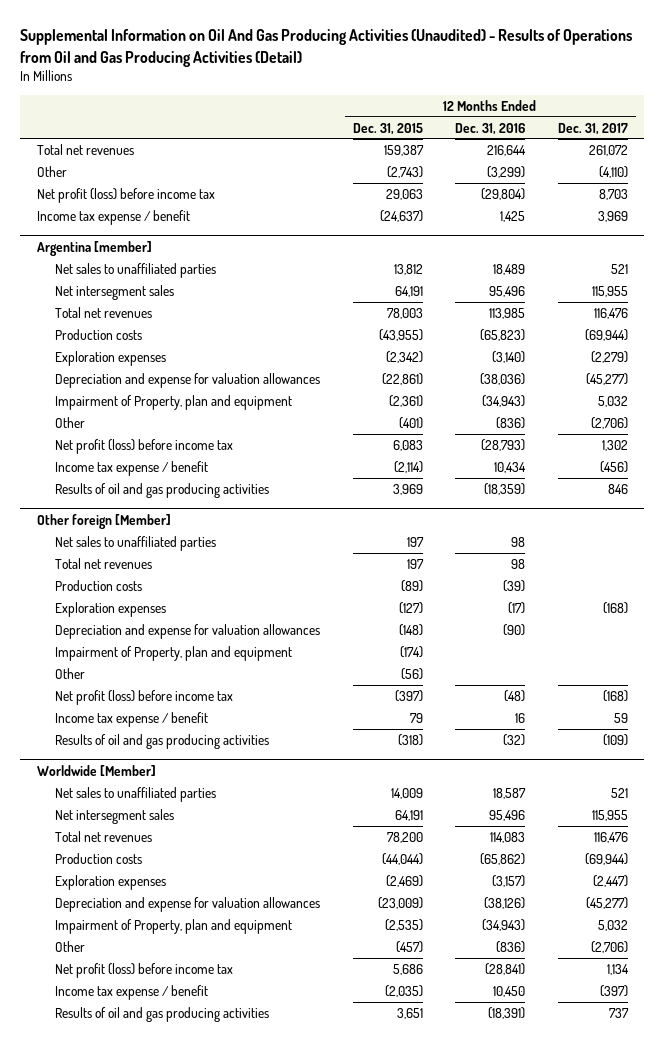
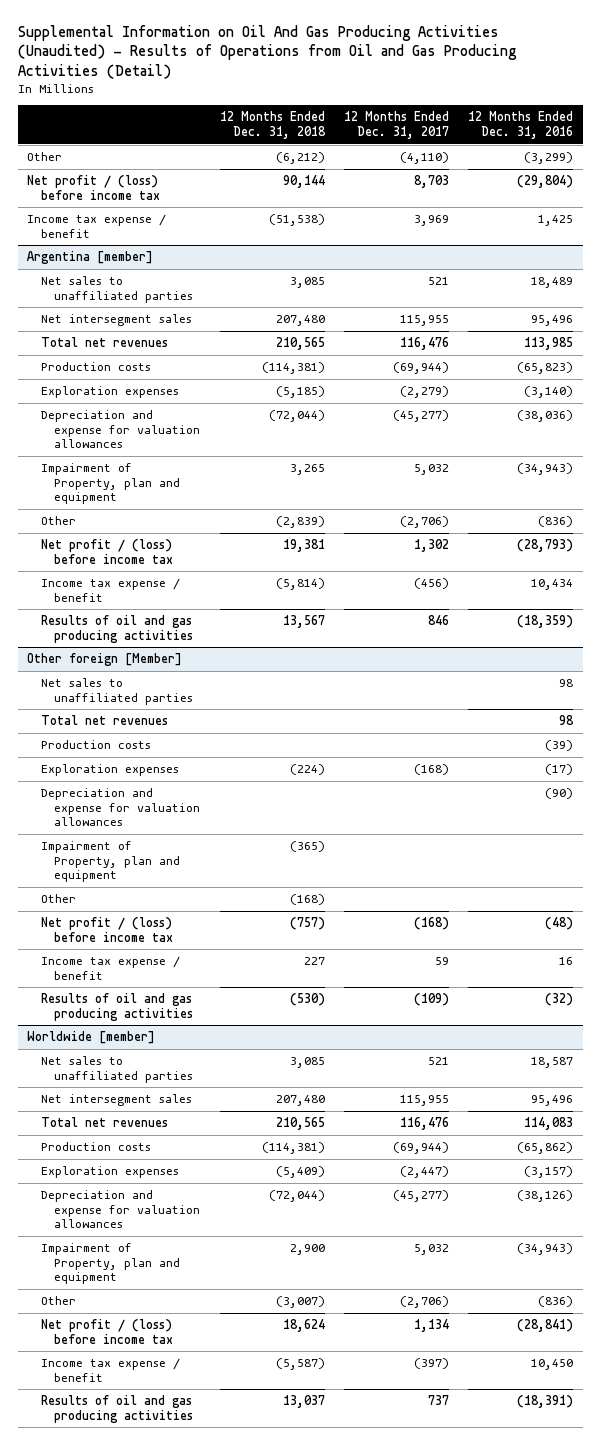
[352,122,423,135] Dec. 31, 2015 -> none
none -> [219,111,326,139] 12 Months Ended Dec. 31, 2018
[36,143,134,155] Total net revenues -> none
[36,187,215,203] Net profit (loss) before income tax -> [27,175,160,200] Net profit / (loss) before income tax
[55,438,234,454] Net profit (loss) before income tax -> [40,539,174,564] Net profit / (loss) before income tax
[55,689,234,705] Net profit (loss) before income tax -> [40,917,174,942] Net profit / (loss) before income tax
[36,764,156,776] Worldwide [Member] -> [27,1031,156,1045] Worldwide [member]
[55,962,234,978] Net profit (loss) before income tax -> [40,1319,174,1344] Net profit / (loss) before income tax

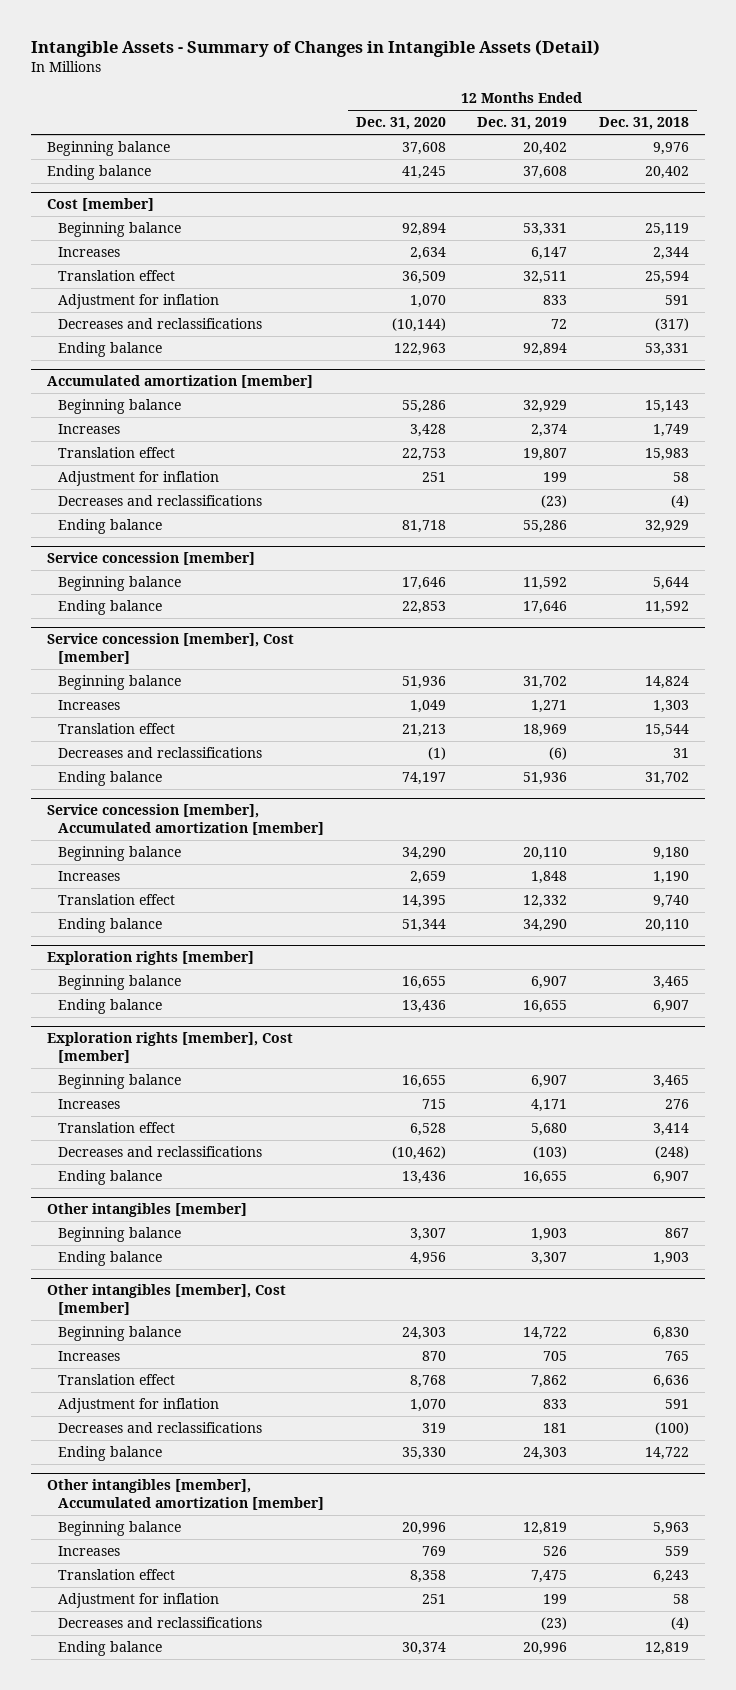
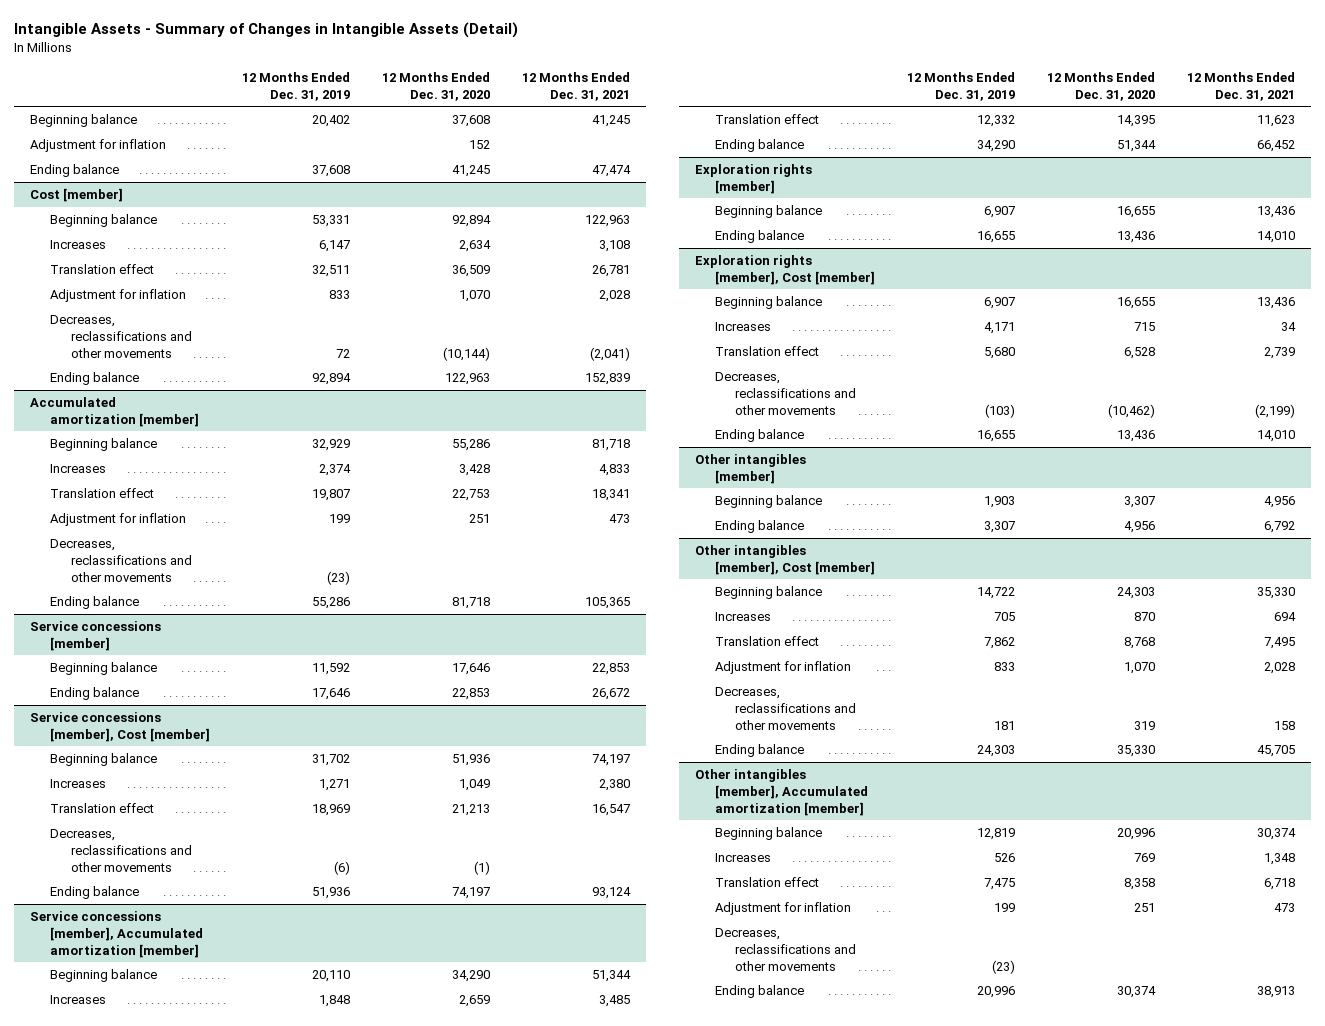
[599,117,690,131] Dec. 31, 2018 -> none
none -> [522,71,631,101] 12 Months Ended Dec. 31, 2021
none -> [30,138,167,152] Adjustment for inflation
[58,318,263,330] Decreases and reclassifications -> [50,314,192,358] Decreases, reclassifications and other movements
[58,495,263,507] Decreases and reclassifications -> [50,538,192,582] Decreases, reclassifications and other movements
[46,552,255,566] Service concession [member] -> [30,620,162,651] Service concessions [member]
[46,633,294,665] Service concession [member], Cost [member] -> [30,711,211,742] Service concessions [member], Cost [member]
[58,747,263,759] Decreases and reclassifications -> [50,828,192,872] Decreases, reclassifications and other movements
[46,804,325,836] Service concession [member], Accumulated amortization [member] -> [30,910,204,958] Service concessions [member], Accumulated amortization [member]
[58,1146,263,1158] Decreases and reclassifications -> [714,371,857,415] Decreases, reclassifications and other movements
[58,1422,263,1434] Decreases and reclassifications -> [714,686,857,730] Decreases, reclassifications and other movements
[58,1617,263,1629] Decreases and reclassifications -> [714,927,857,971] Decreases, reclassifications and other movements

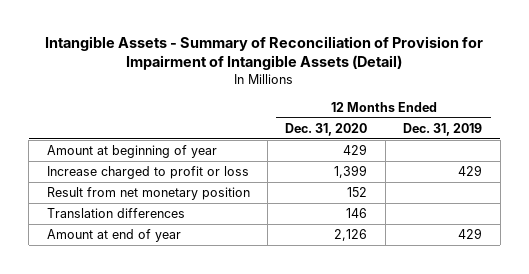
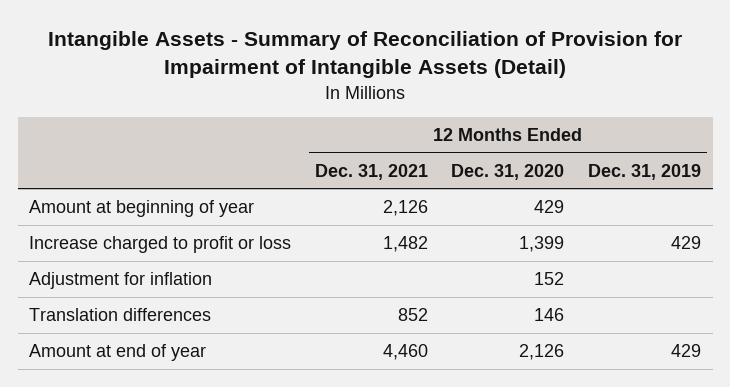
none -> [314,163,428,180] Dec. 31, 2021
[46,187,250,201] Result from net monetary position -> [29,272,213,290] Adjustment for inflation

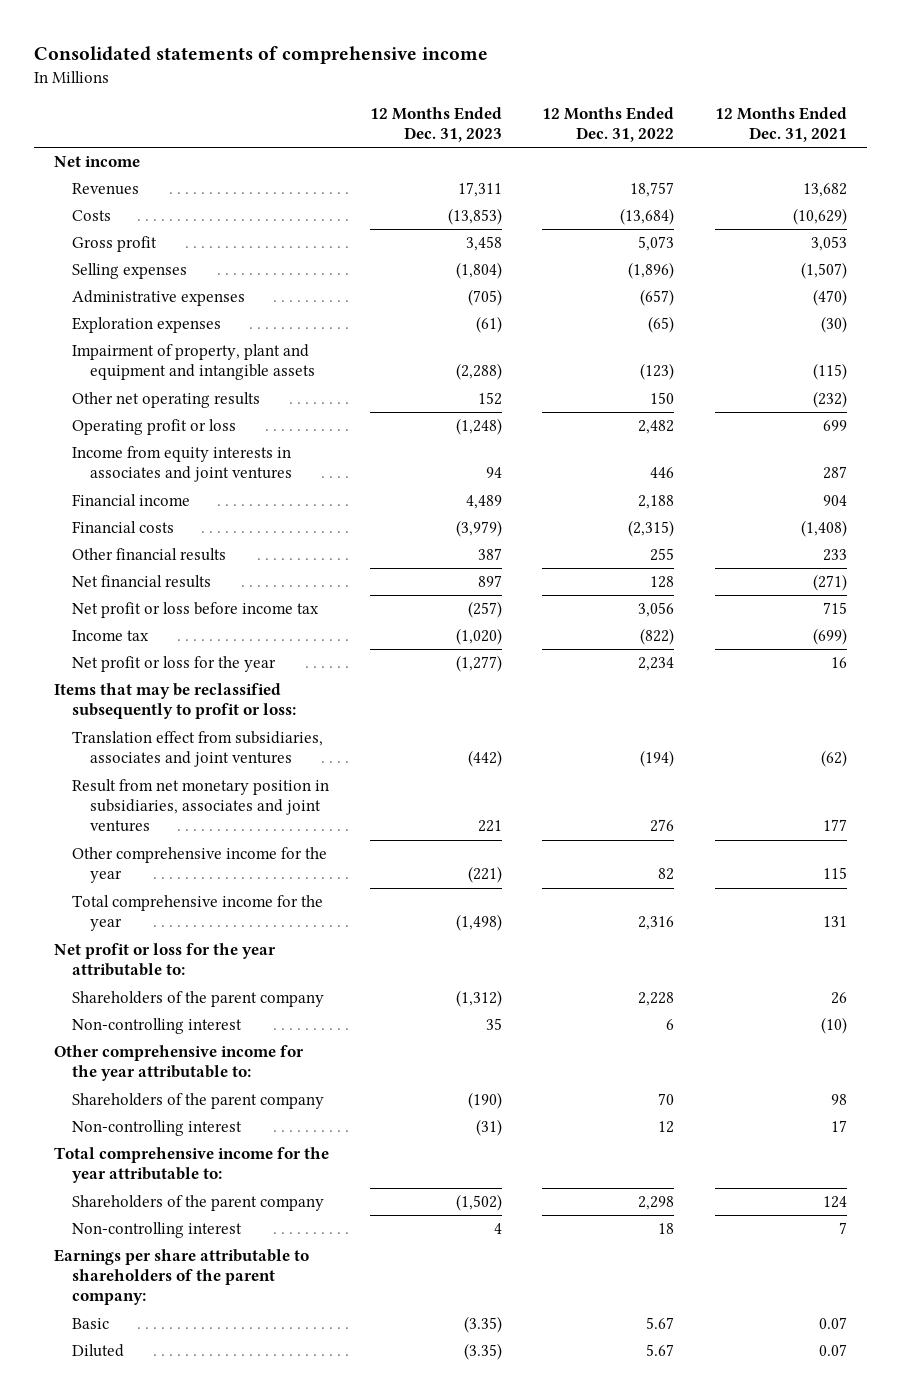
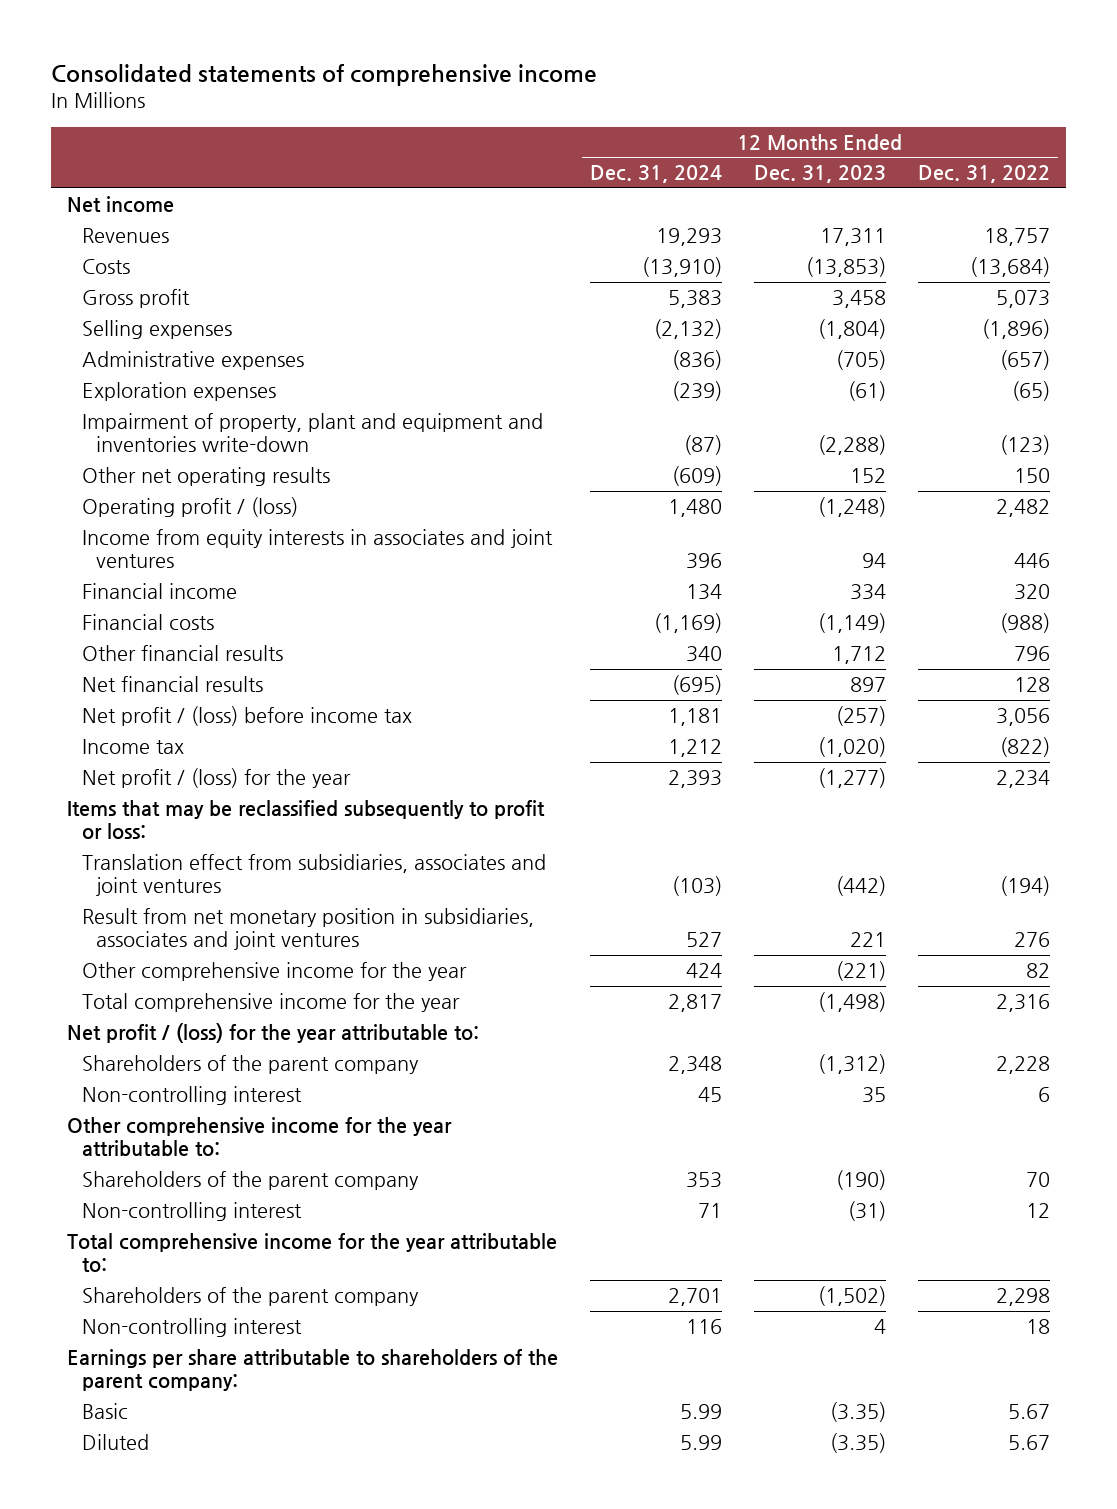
[714,106,847,143] 12 Months Ended Dec. 31, 2021 -> none
none -> [589,165,722,184] Dec. 31, 2024
[72,344,315,381] Impairment of property, plant and equipment and intangible assets -> [81,413,543,453] Impairment of property, plant and equipment and inventories write-down
[72,419,237,436] Operating profit or loss -> [81,497,298,518] Operating profit / (loss)
[465,495,502,510] 4,489 -> [849,584,886,601] 334
[638,495,675,510] 2,188 -> [1013,584,1050,601] 320
[455,520,502,538] (3,979) -> [817,613,886,634] (1,149)
[628,520,675,538] (2,315) -> [999,613,1050,634] (988)
[477,548,502,561] 387 -> [831,646,886,665] 1,712
[650,548,675,562] 255 -> [1013,646,1050,662] 796
[72,602,320,619] Net profit or loss before income tax -> [81,706,412,727] Net profit / (loss) before income tax
[72,656,277,673] Net profit or loss for the year -> [81,768,351,789] Net profit / (loss) for the year
[54,943,277,977] Net profit or loss for the year attributable to: -> [67,1023,480,1044] Net profit / (loss) for the year attributable to:

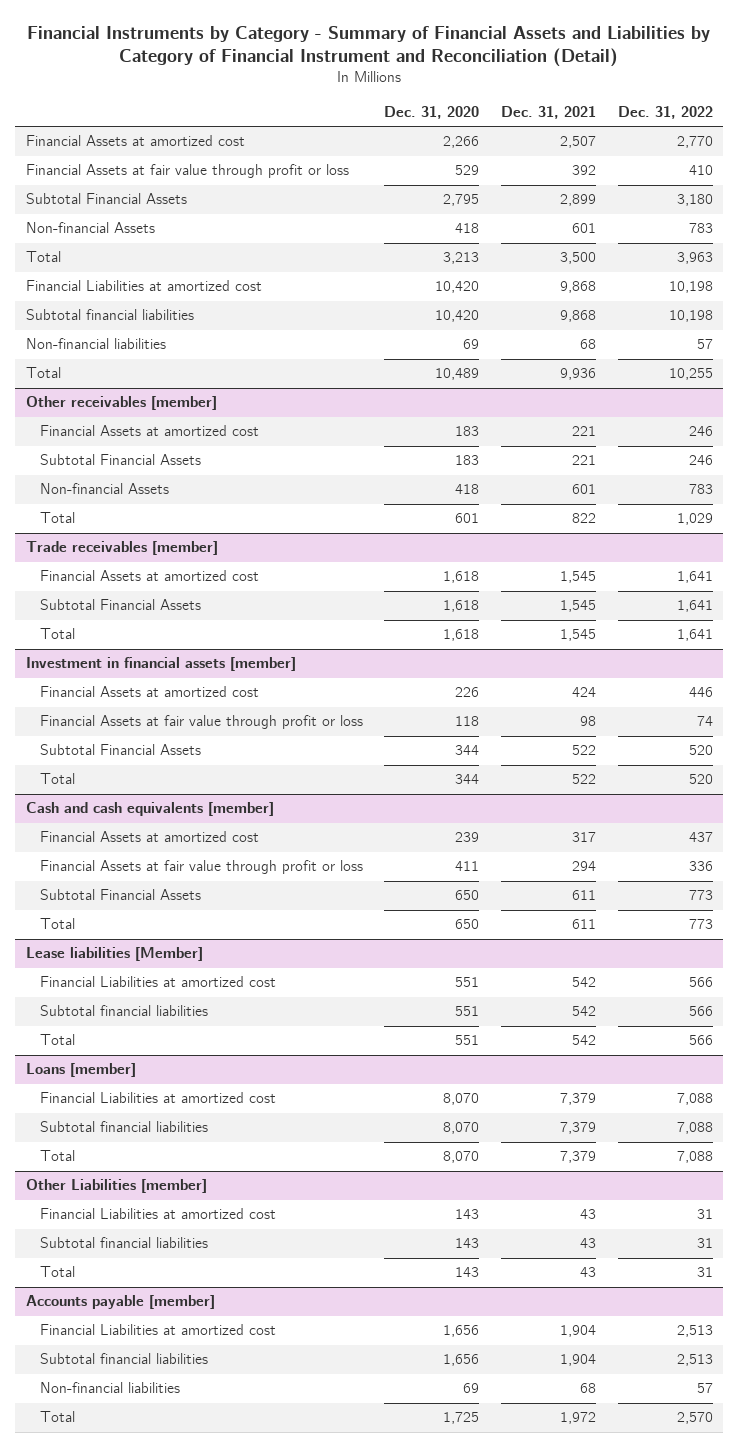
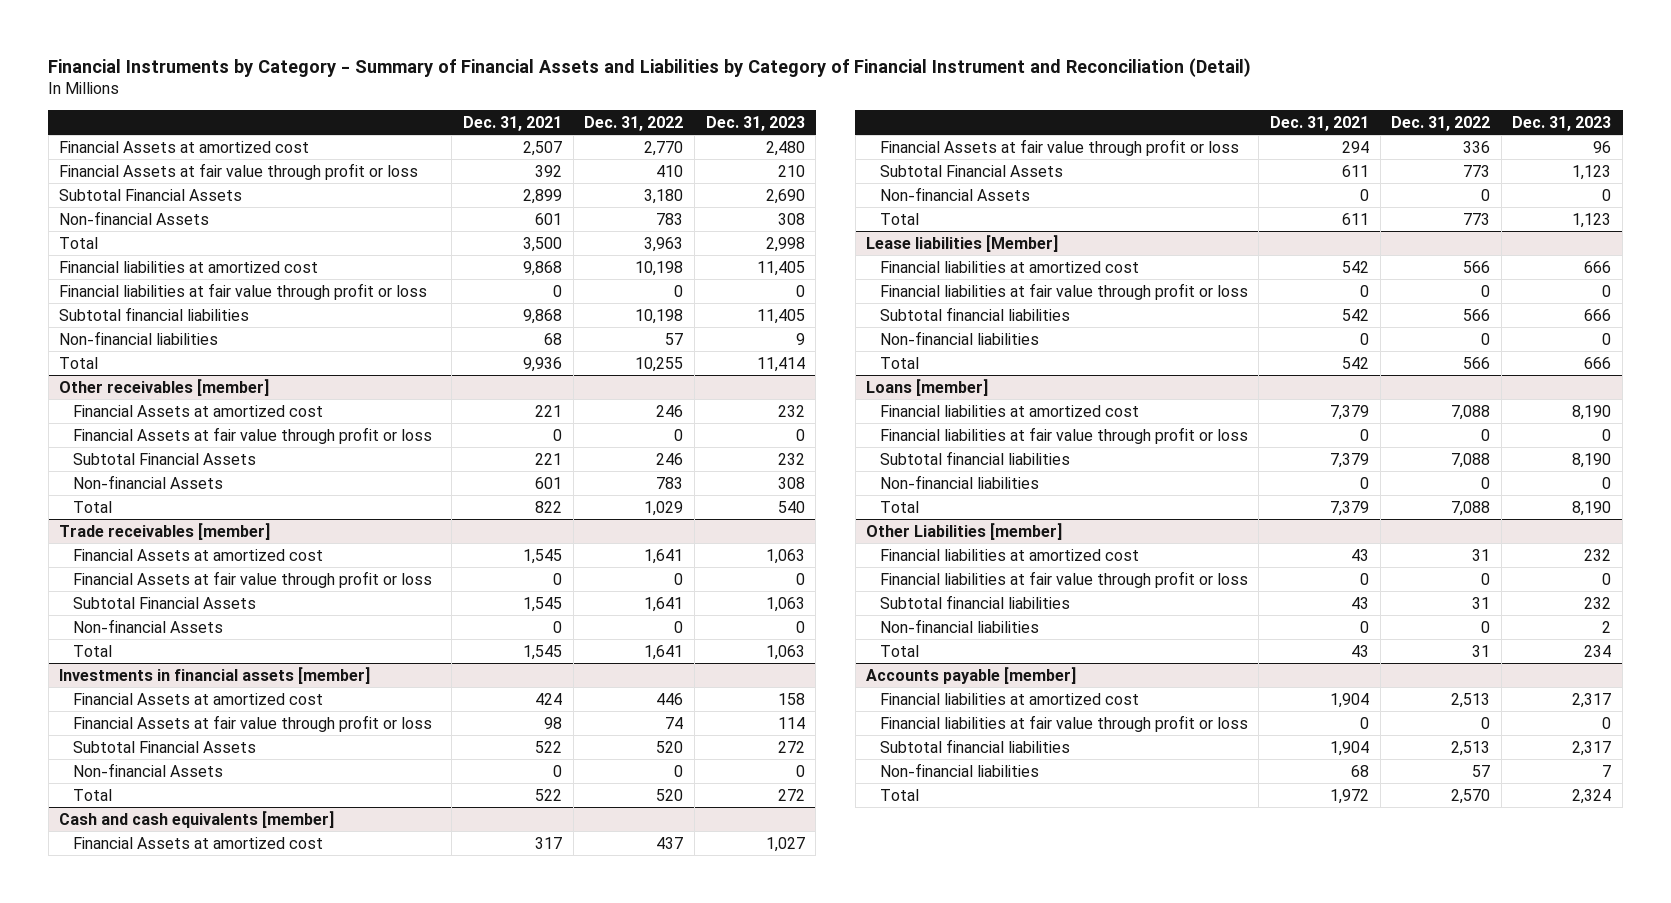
[384,106,480,120] Dec. 31, 2020 -> none
none -> [705,115,805,131] Dec. 31, 2023
[26,280,263,292] Financial Liabilities at amortized cost -> [59,260,319,273] Financial liabilities at amortized cost
none -> [59,282,428,300] Financial liabilities at fair value through profit or loss
none -> [72,426,432,444] Financial Assets at fair value through profit or loss
none -> [72,570,432,588] Financial Assets at fair value through profit or loss
none -> [72,618,223,633] Non-financial Assets
[26,657,297,672] Investment in financial assets [member] -> [59,666,371,684] Investments in financial assets [member]
none -> [72,762,223,777] Non-financial Assets
none -> [879,186,1030,201] Non-financial Assets
[39,976,276,988] Financial Liabilities at amortized cost -> [879,260,1139,273] Financial liabilities at amortized cost
none -> [879,282,1248,300] Financial liabilities at fair value through profit or loss
none -> [879,330,1039,345] Non-financial liabilities
[39,1092,276,1104] Financial Liabilities at amortized cost -> [879,404,1139,417] Financial liabilities at amortized cost
none -> [879,426,1248,444] Financial liabilities at fair value through profit or loss
none -> [879,474,1039,489] Non-financial liabilities
[39,1208,276,1220] Financial Liabilities at amortized cost -> [879,548,1139,561] Financial liabilities at amortized cost
none -> [879,570,1248,588] Financial liabilities at fair value through profit or loss
none -> [879,618,1039,633] Non-financial liabilities
[39,1324,276,1336] Financial Liabilities at amortized cost -> [879,692,1139,705] Financial liabilities at amortized cost
none -> [879,714,1248,732] Financial liabilities at fair value through profit or loss

